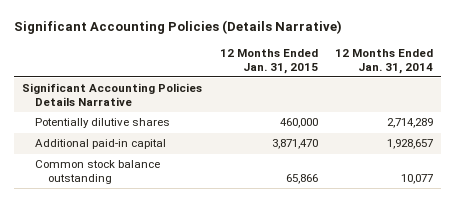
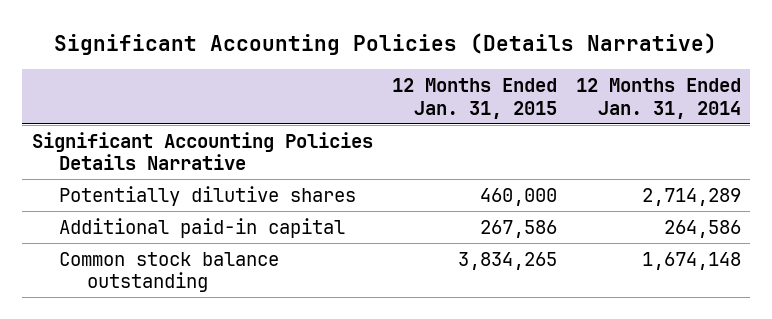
[271,139,318,150] 3,871,470 -> [479,219,557,238] 267,586
[386,139,433,150] 1,928,657 -> [663,219,741,238] 264,586
[285,174,318,185] 65,866 -> [457,251,557,270] 3,834,265
[400,174,433,185] 10,077 -> [641,251,741,270] 1,674,148

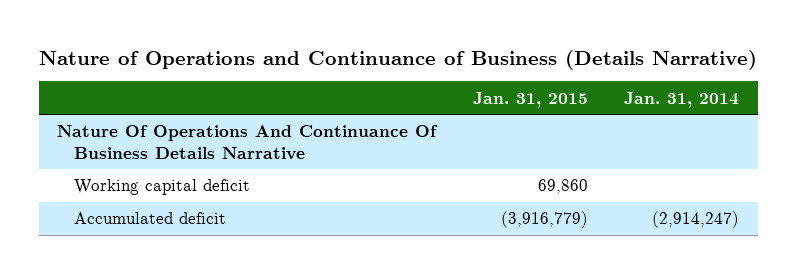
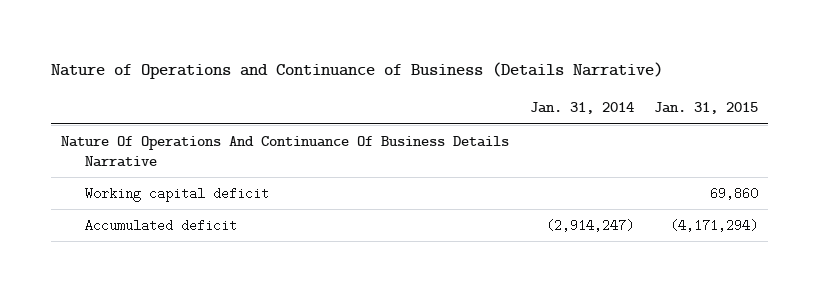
[500,211,588,229] (3,916,779) -> [670,218,759,232] (4,171,294)

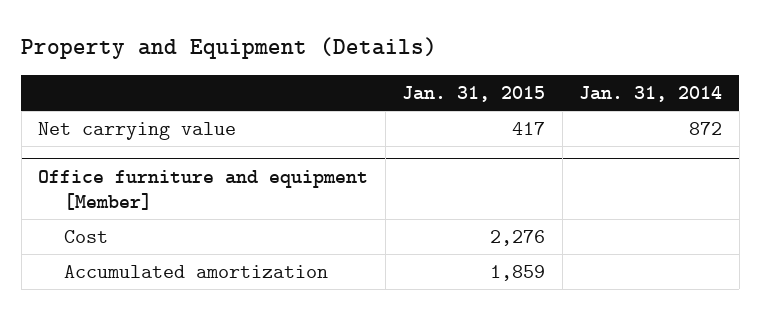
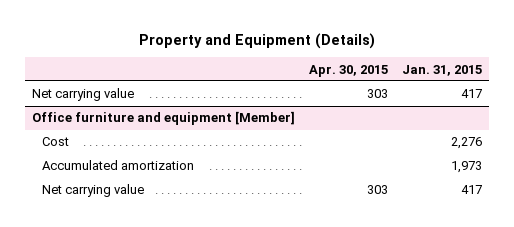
[579,85,723,102] Jan. 31, 2014 -> none
none -> [308,64,388,77] Apr. 30, 2015
[490,265,546,282] 1,859 -> [450,161,482,174] 1,973
none -> [41,184,144,198] Net carrying value

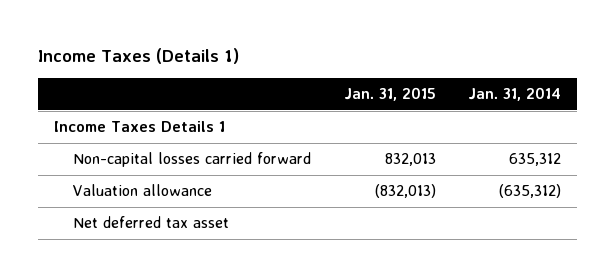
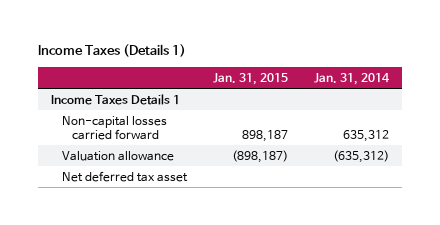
[384,153,436,167] 832,013 -> [241,129,288,142] 898,187
[374,184,436,199] (832,013) -> [231,149,288,163] (898,187)

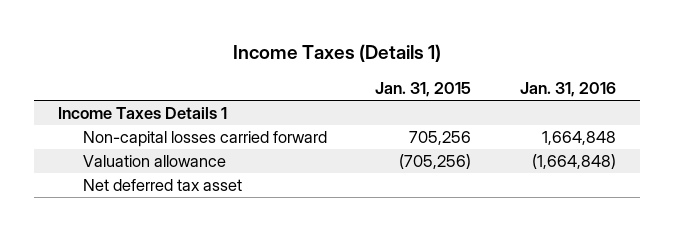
[314,72,391,85] Jan. 31, 2014 -> none
none -> [519,82,616,98] Jan. 31, 2016
[241,129,288,142] 898,187 -> [409,131,472,146] 705,256
[231,149,288,163] (898,187) -> [399,154,472,170] (705,256)

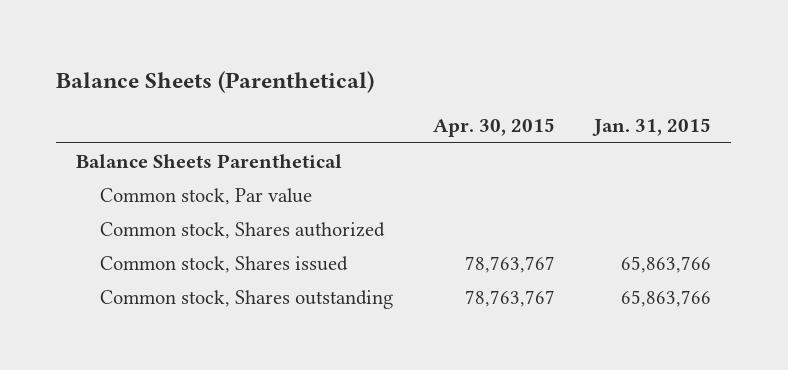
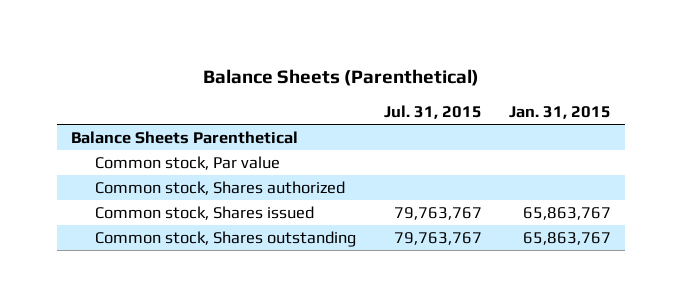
[432,118,555,138] Apr. 30, 2015 -> none
none -> [383,104,482,119] Jul. 31, 2015
[621,255,712,273] 65,863,766 -> [523,206,612,220] 65,863,767
[621,289,712,307] 65,863,766 -> [523,231,612,245] 65,863,767

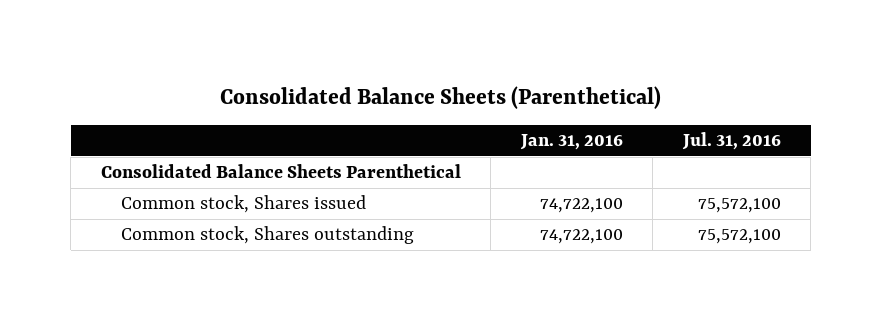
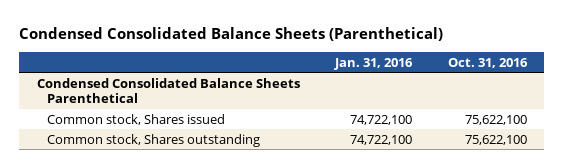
[219,85,661,109] Consolidated Balance Sheets (Parenthetical) -> [19,27,444,42] Condensed Consolidated Balance Sheets (Parenthetical)
[681,132,781,151] Jul. 31, 2016 -> none
none -> [447,57,528,68] Oct. 31, 2016
[100,164,461,179] Consolidated Balance Sheets Parenthetical -> [36,77,300,104] Condensed Consolidated Balance Sheets Parenthetical

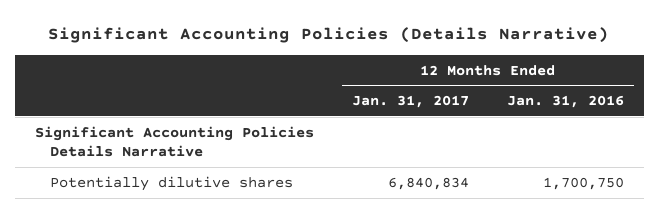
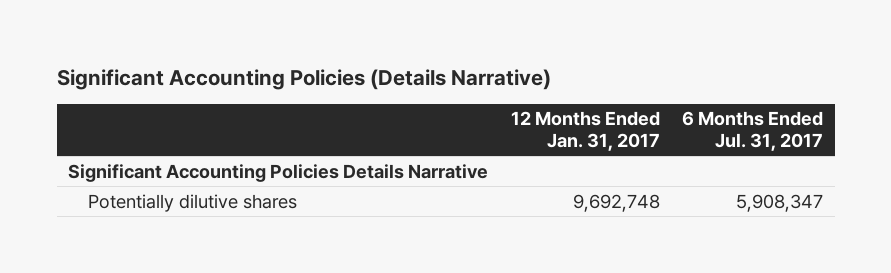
[507,95,625,109] Jan. 31, 2016 -> none
none -> [682,111,824,151] 6 Months Ended Jul. 31, 2017
[387,176,469,190] 6,840,834 -> [572,193,660,212] 9,692,748

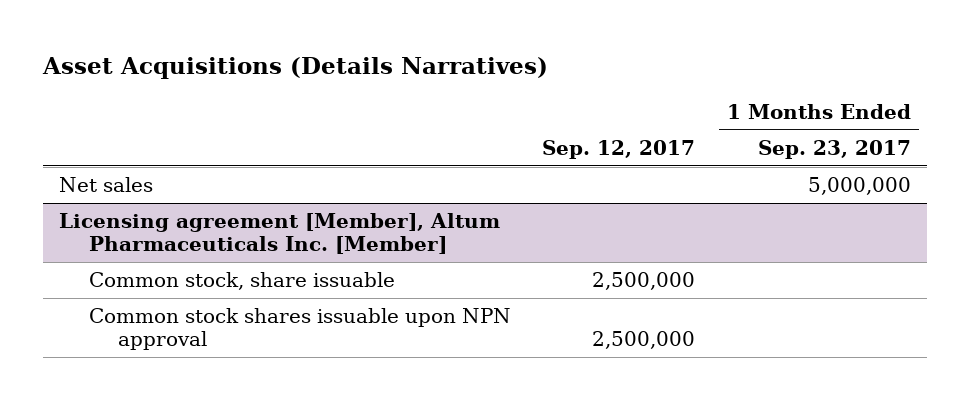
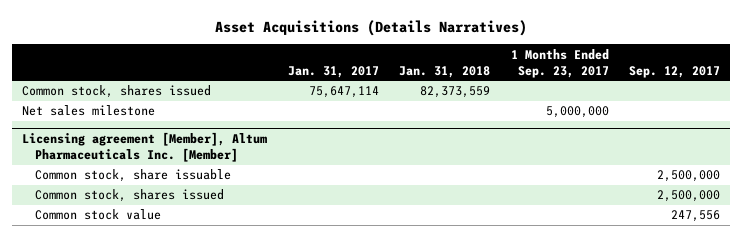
none -> [287,65,379,78] Jan. 31, 2017
none -> [399,65,491,78] Jan. 31, 2018
none -> [22,85,212,99] Common stock, shares issued
[59,177,154,193] Net sales -> [22,105,156,117] Net sales milestone
[88,308,511,351] Common stock shares issuable upon NPN approval -> none
none -> [34,189,224,203] Common stock, shares issued
none -> [34,209,161,221] Common stock value

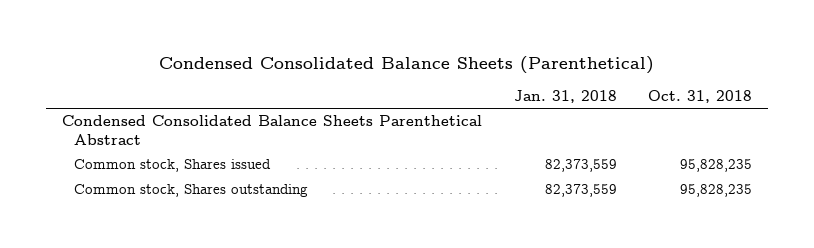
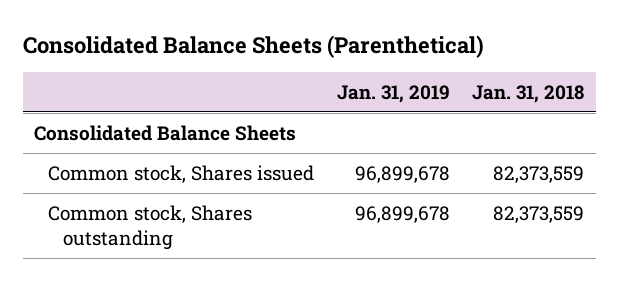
[159,55,655,74] Condensed Consolidated Balance Sheets (Parenthetical) -> [22,34,484,58] Consolidated Balance Sheets (Parenthetical)
[648,89,753,103] Oct. 31, 2018 -> none
none -> [336,84,450,103] Jan. 31, 2019
[62,115,483,145] Condensed Consolidated Balance Sheets Parenthetical Abstract -> [33,124,296,141] Consolidated Balance Sheets

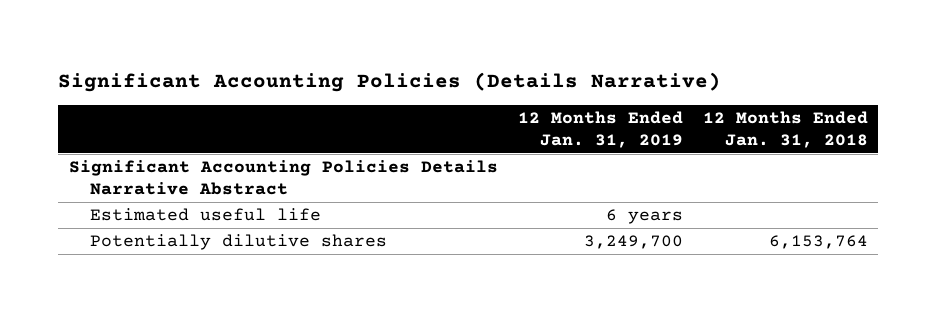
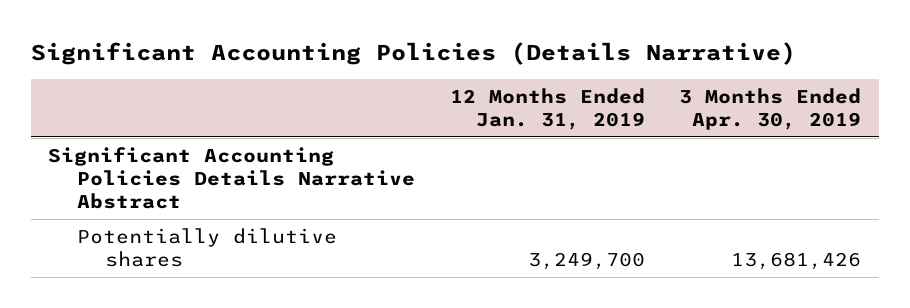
[702,111,868,148] 12 Months Ended Jan. 31, 2018 -> none
none -> [679,87,862,130] 3 Months Ended Apr. 30, 2019
[90,208,322,222] Estimated useful life -> none

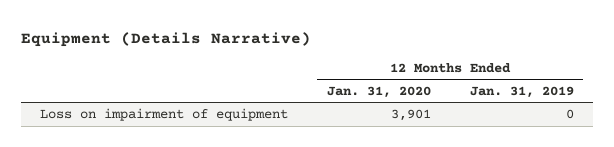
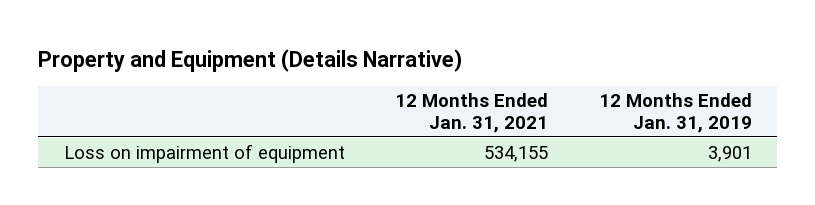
[21,31,312,47] Equipment (Details Narrative) -> [38,49,463,73] Property and Equipment (Details Narrative)
[327,86,432,99] Jan. 31, 2020 -> none
none -> [395,93,549,134] 12 Months Ended Jan. 31, 2021
[565,109,574,120] 0 -> [707,146,752,163] 3,901

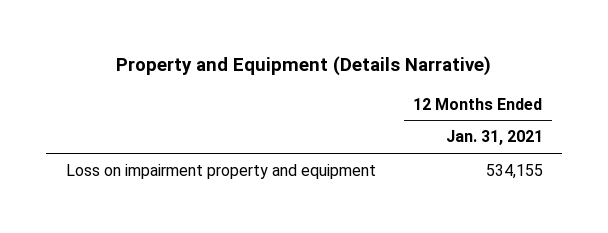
[598,93,752,134] 12 Months Ended Jan. 31, 2019 -> none
[63,144,345,164] Loss on impairment of equipment -> [65,164,376,180] Loss on impairment property and equipment

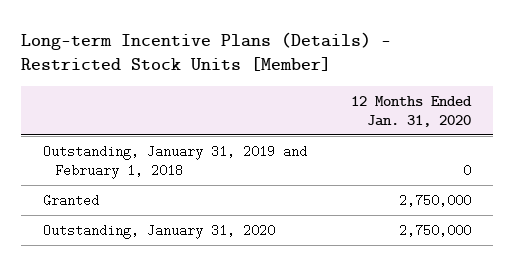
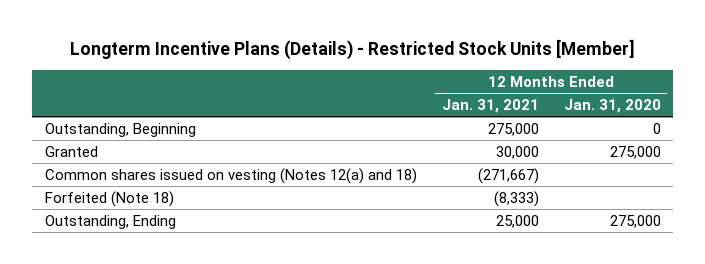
[20,31,391,72] Long-term Incentive Plans (Details) - Restricted Stock Units [Member] -> [69,39,635,61] Longterm Incentive Plans (Details) - Restricted Stock Units [Member]
none -> [441,99,539,114] Jan. 31, 2021
[43,144,308,179] Outstanding, January 31, 2019 and February 1, 2018 -> [44,122,196,137] Outstanding, Beginning
[399,193,472,207] 2,750,000 -> [609,145,661,159] 275,000
none -> [44,167,417,184] Common shares issued on vesting (Notes 12(a) and 18)
none -> [44,190,174,207] Forfeited (Note 18)
[43,223,276,239] Outstanding, January 31, 2020 -> [44,214,176,229] Outstanding, Ending
[399,223,472,237] 2,750,000 -> [609,214,661,228] 275,000

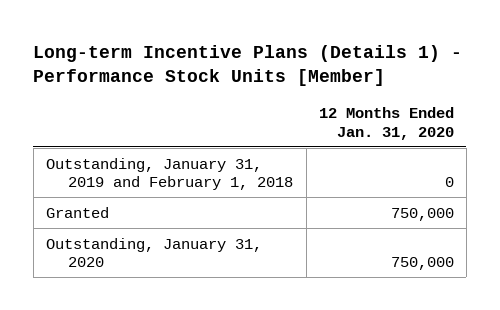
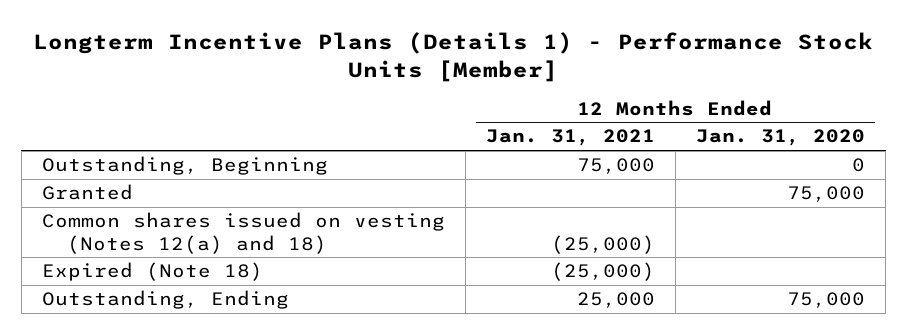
[33,44,463,87] Long-term Incentive Plans (Details 1) - Performance Stock Units [Member] -> [33,31,874,82] Longterm Incentive Plans (Details 1) - Performance Stock Units [Member]
none -> [485,129,655,147] Jan. 31, 2021
[45,157,294,190] Outstanding, January 31, 2019 and February 1, 2018 -> [41,156,328,176] Outstanding, Beginning
[390,207,454,221] 750,000 -> [786,186,865,203] 75,000
none -> [41,212,445,254] Common shares issued on vesting (Notes 12(a) and 18)
none -> [41,262,263,282] Expired (Note 18)
[45,237,262,267] Outstanding, January 31, 2020 -> [41,290,289,310] Outstanding, Ending
[390,256,454,270] 750,000 -> [786,292,865,309] 75,000

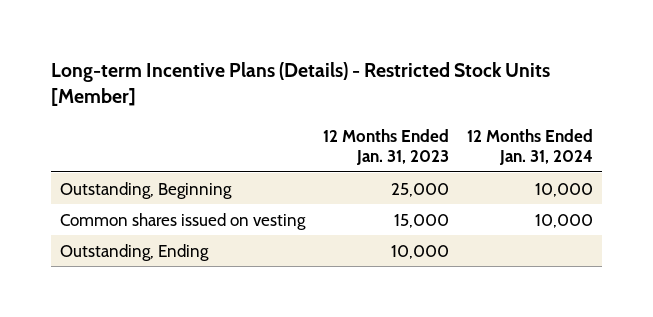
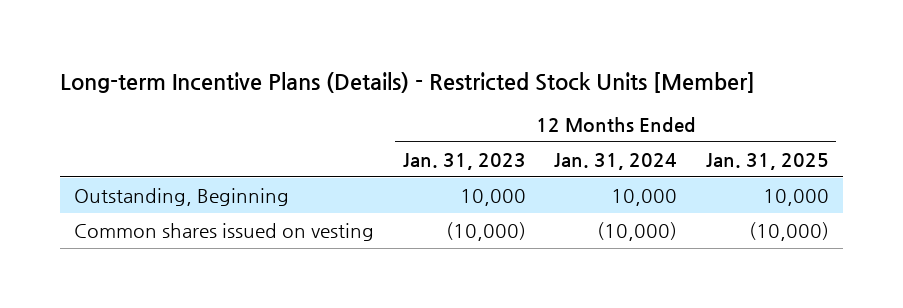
none -> [705,152,829,170] Jan. 31, 2025
[60,243,210,261] Outstanding, Ending -> none
[391,182,450,197] 25,000 -> [459,188,526,206] 10,000
[394,213,450,228] 15,000 -> [445,221,526,241] (10,000)
[535,213,594,228] 10,000 -> [597,221,678,241] (10,000)

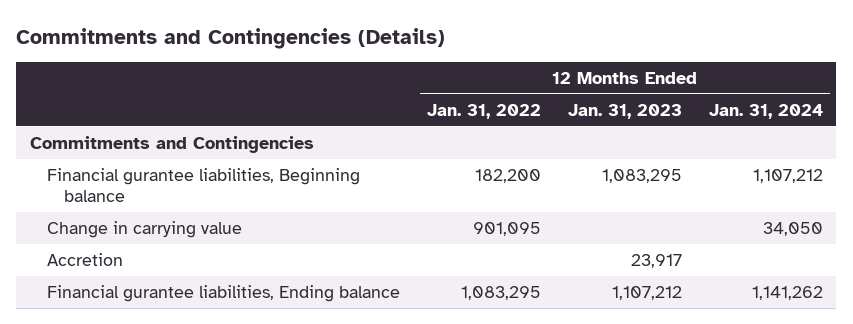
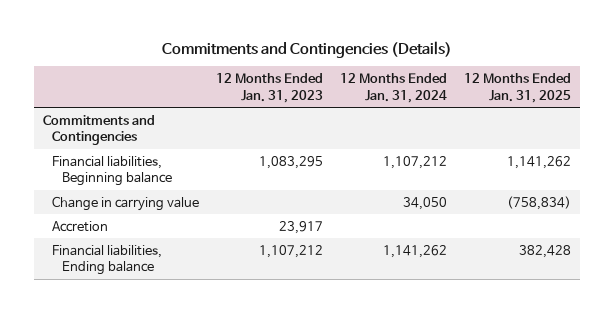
[427,103,542,119] Jan. 31, 2022 -> none
none -> [464,73,572,103] 12 Months Ended Jan. 31, 2025
[47,167,361,202] Financial gurantee liabilities, Beginning balance -> [52,155,173,187] Financial liabilities, Beginning balance
[47,284,401,302] Financial gurantee liabilities, Ending balance -> [52,244,163,276] Financial liabilities, Ending balance

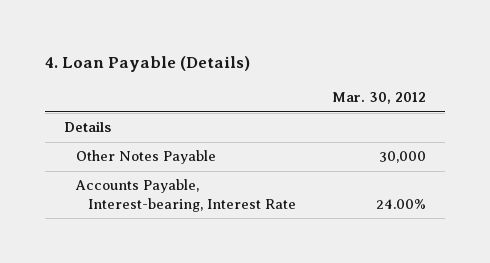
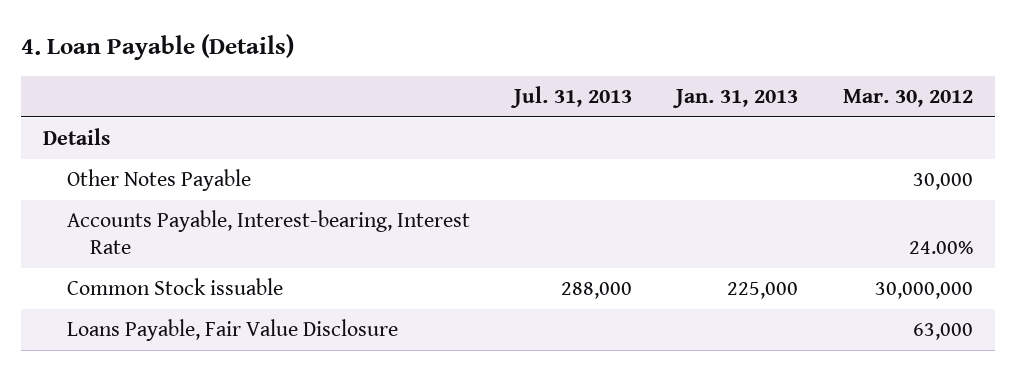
none -> [510,86,633,109] Jul. 31, 2013
none -> [672,89,799,109] Jan. 31, 2013
none -> [66,278,283,296] Common Stock issuable
none -> [66,319,398,342] Loans Payable, Fair Value Disclosure

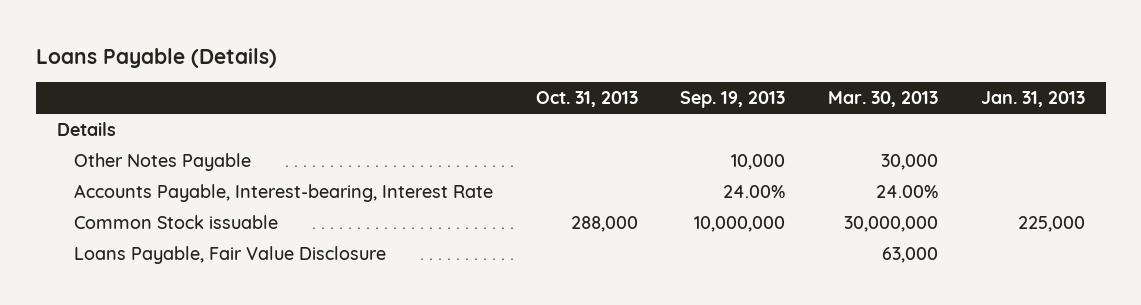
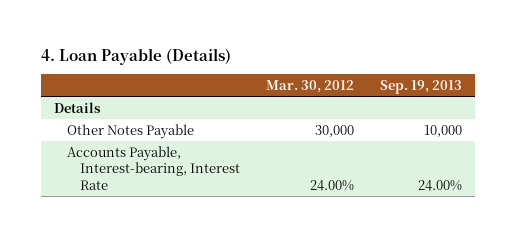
[35,47,277,68] Loans Payable (Details) -> [40,48,231,66] 4. Loan Payable (Details)
[535,90,638,107] Oct. 31, 2013 -> none
[827,90,938,107] Mar. 30, 2013 -> none
[980,90,1085,107] Jan. 31, 2013 -> none
none -> [266,79,355,93] Mar. 30, 2012
[74,215,279,230] Common Stock issuable -> none
[74,246,387,265] Loans Payable, Fair Value Disclosure -> none

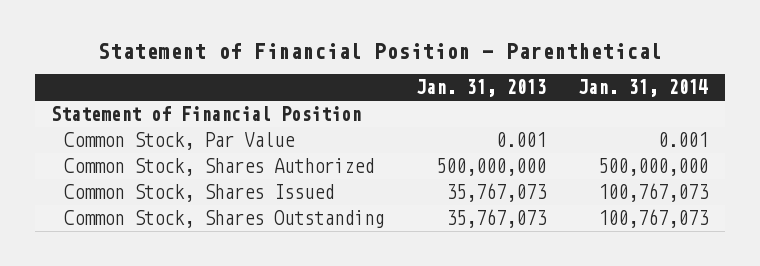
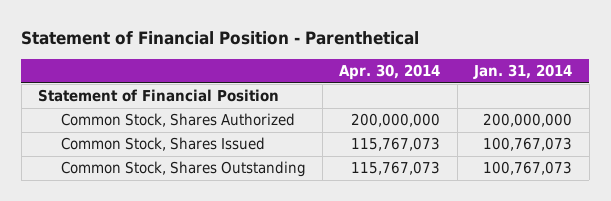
[416,79,547,98] Jan. 31, 2013 -> none
none -> [339,64,441,81] Apr. 30, 2014
[63,131,295,150] Common Stock, Par Value -> none
[598,157,709,176] 500,000,000 -> [483,113,573,128] 200,000,000

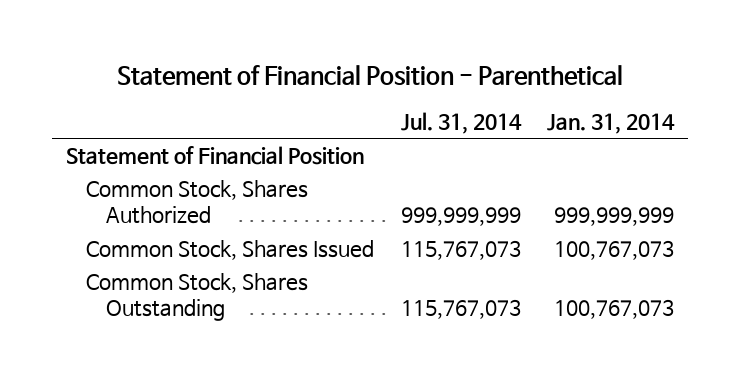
[339,64,441,81] Apr. 30, 2014 -> none
none -> [400,111,522,134] Jul. 31, 2014
[483,113,573,128] 200,000,000 -> [554,207,675,227] 999,999,999

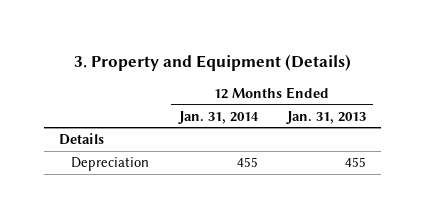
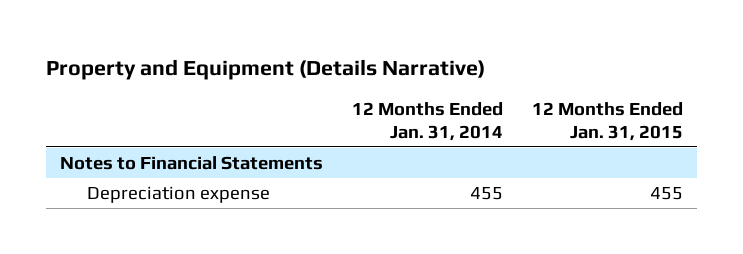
[73,54,351,72] 3. Property and Equipment (Details) -> [46,58,486,80] Property and Equipment (Details Narrative)
[285,110,366,124] Jan. 31, 2013 -> none
none -> [532,101,684,141] 12 Months Ended Jan. 31, 2015
[59,133,105,146] Details -> none
none -> [60,156,324,171] Notes to Financial Statements
[71,157,150,172] Depreciation -> [86,186,270,204] Depreciation expense

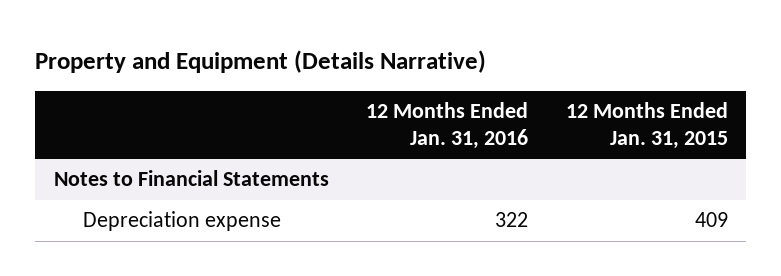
[352,101,504,141] 12 Months Ended Jan. 31, 2014 -> none
none -> [366,102,529,149] 12 Months Ended Jan. 31, 2016
[650,187,684,201] 455 -> [694,212,728,228] 409

